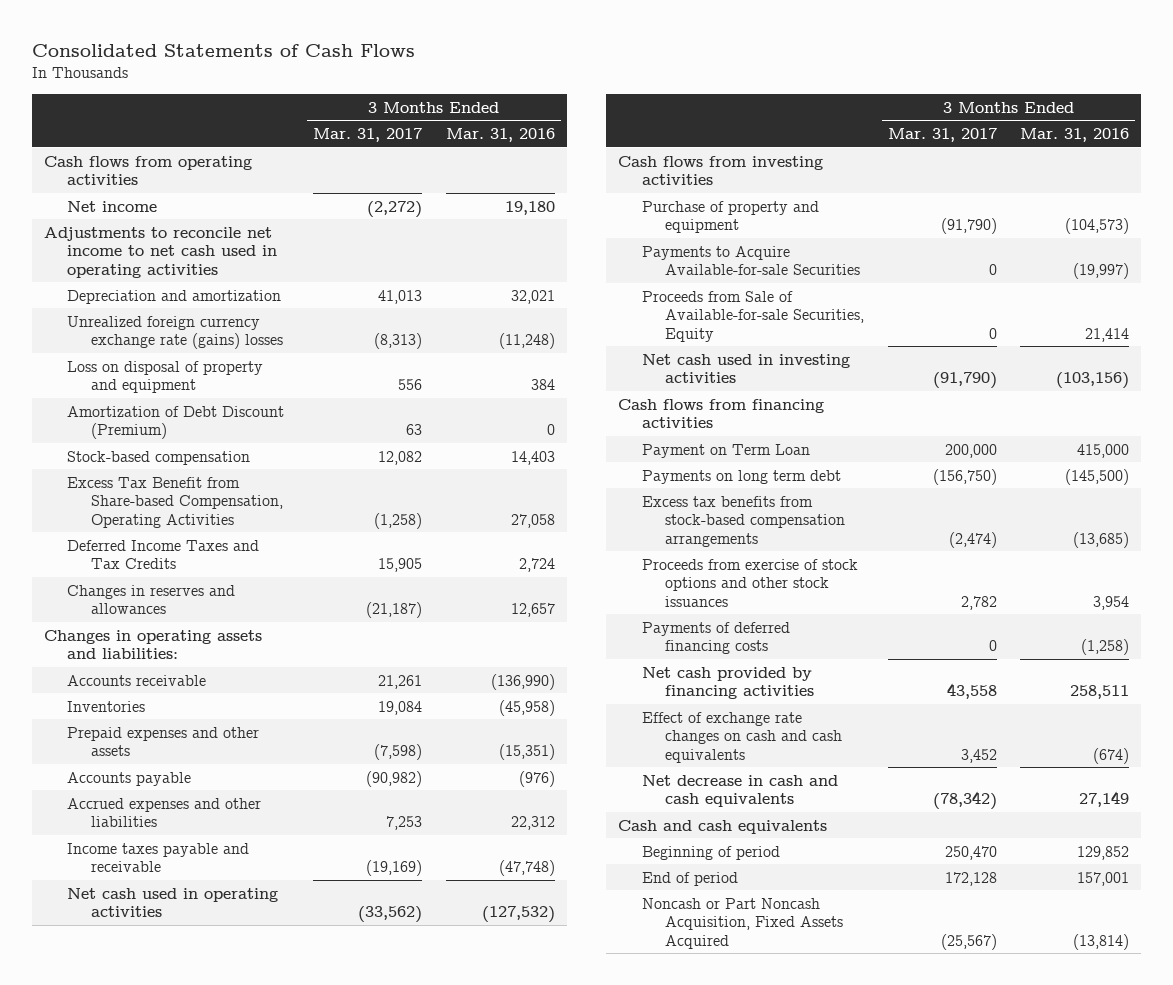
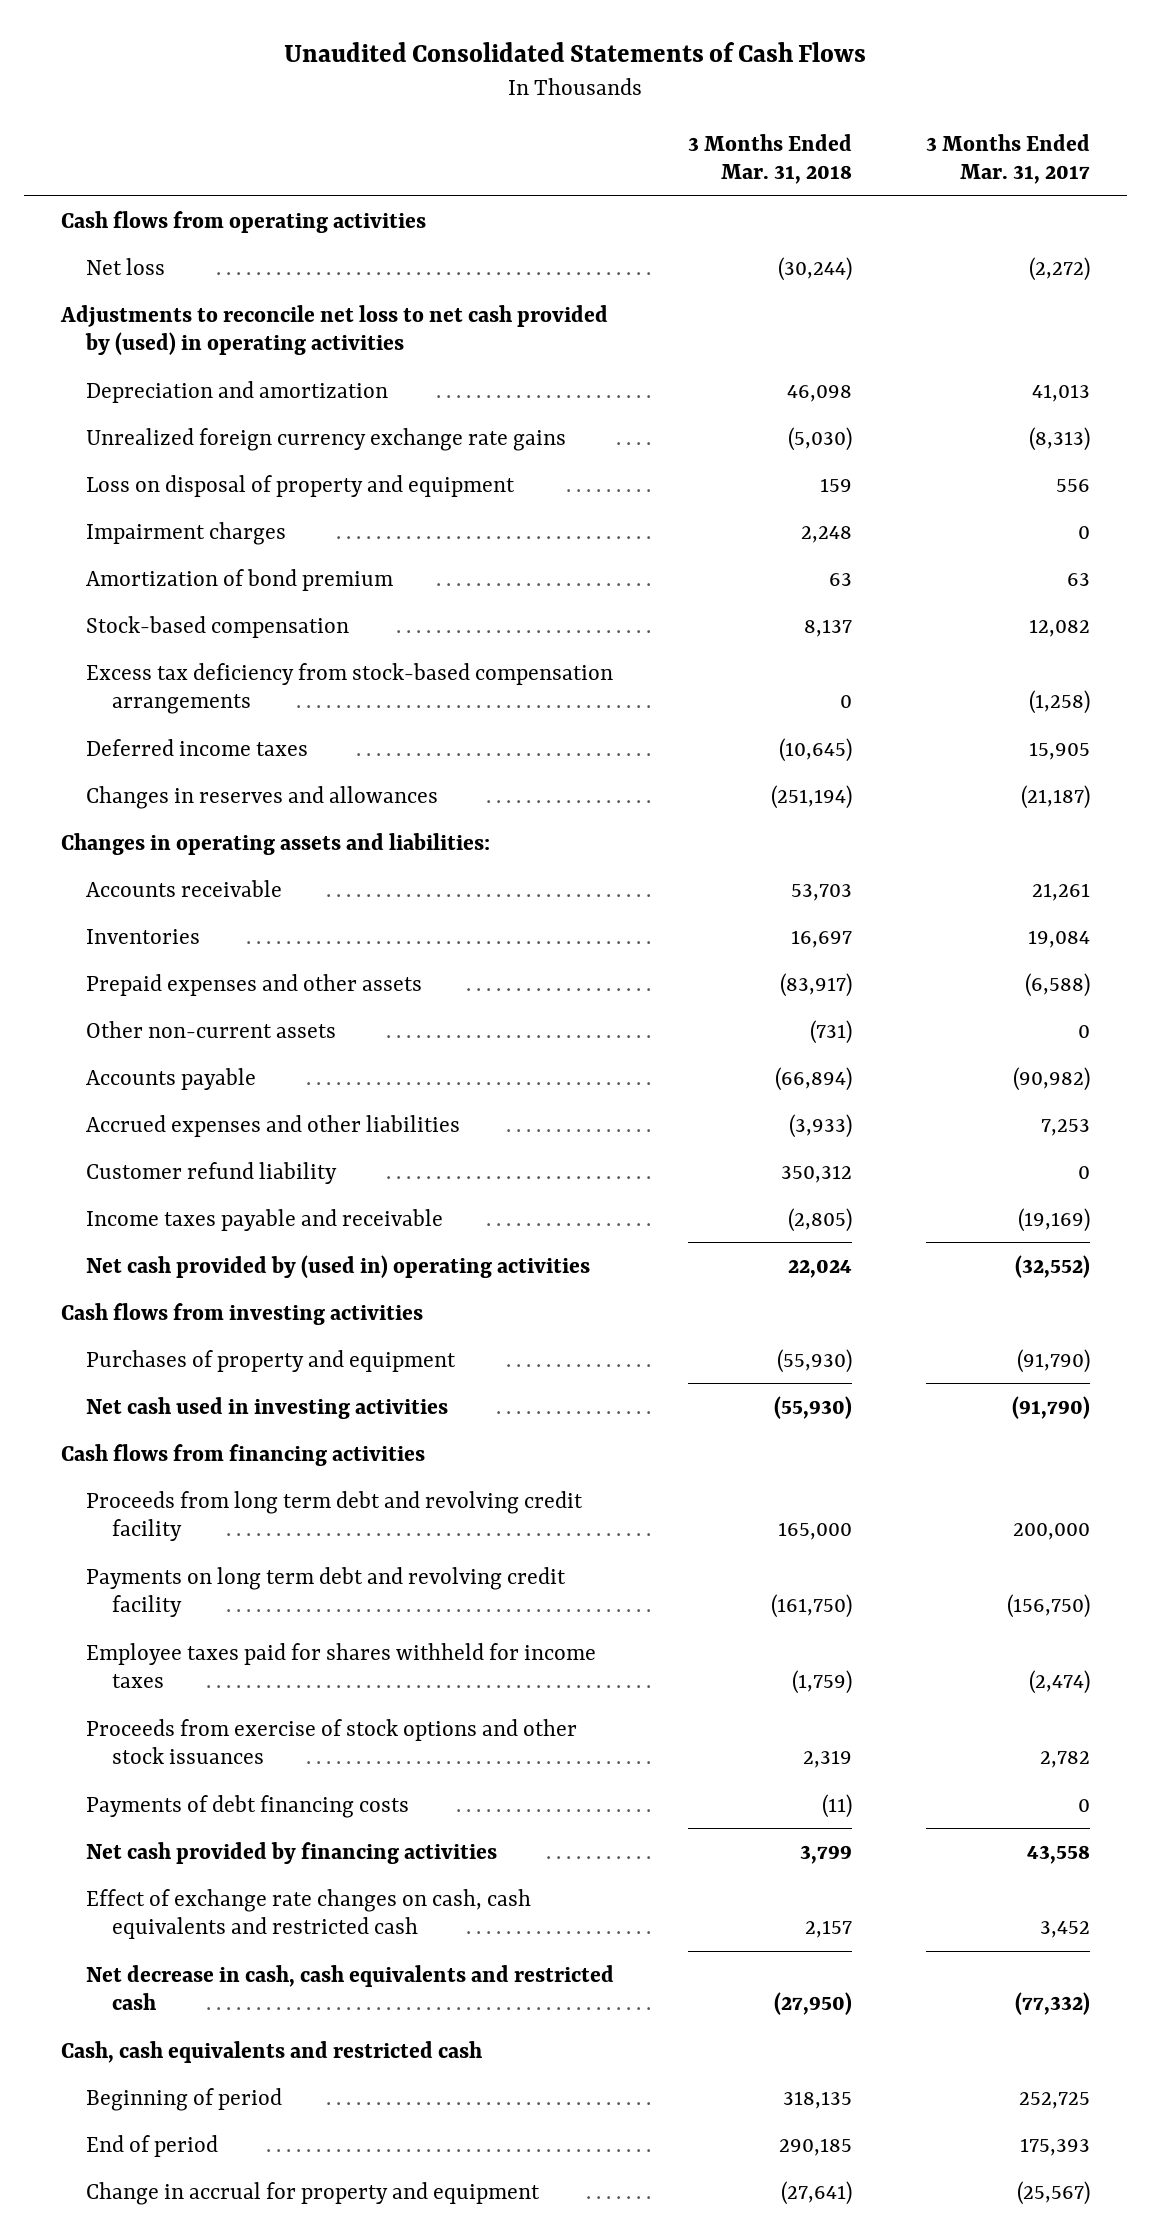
[31,43,415,57] Consolidated Statements of Cash Flows -> [284,42,867,63] Unaudited Consolidated Statements of Cash Flows
[445,127,555,142] Mar. 31, 2016 -> none
none -> [688,133,853,185] 3 Months Ended Mar. 31, 2018
[67,200,158,212] Net income -> [86,257,166,275] Net loss
[43,226,278,278] Adjustments to reconcile net income to net cash used in operating activities -> [59,304,608,356] Adjustments to reconcile net loss to net cash provided by (used) in operating activities
[67,315,283,350] Unrealized foreign currency exchange rate (gains) losses -> [86,427,567,451] Unrealized foreign currency exchange rate gains
none -> [86,521,287,545] Impairment charges
[67,405,285,440] Amortization of Debt Discount (Premium) -> [86,568,394,591] Amortization of bond premium
[67,476,283,528] Excess Tax Benefit from Share-based Compensation, Operating Activities -> [86,662,614,715] Excess tax deficiency from stock-based compensation arrangements
[67,539,260,570] Deferred Income Taxes and Tax Credits -> [86,738,309,756] Deferred income taxes
[374,744,423,761] (7,598) -> [1024,972,1090,997] (6,588)
none -> [86,1020,337,1038] Other non-current assets
none -> [86,1161,338,1184] Customer refund liability
[67,887,279,918] Net cash used in operating activities -> [86,1254,591,1278] Net cash provided by (used in) operating activities
[358,906,423,924] (33,562) -> [1014,1254,1090,1278] (32,552)
[641,245,861,276] Payments to Acquire Available-for-sale Securities -> none
[641,290,865,342] Proceeds from Sale of Available-for-sale Securities, Equity -> none
[641,200,819,234] Purchase of property and equipment -> [86,1349,457,1372] Purchases of property and equipment
[641,443,810,458] Payment on Term Loan -> [86,1490,584,1542] Proceeds from long term debt and revolving credit facility
[641,469,841,484] Payments on long term debt -> [86,1566,567,1618] Payments on long term debt and revolving credit facility
[641,495,846,547] Excess tax benefits from stock-based compensation arrangements -> [86,1642,597,1689] Employee taxes paid for shares withheld for income taxes
[641,621,790,655] Payments of deferred financing costs -> [86,1794,410,1818] Payments of debt financing costs
[641,711,843,763] Effect of exchange rate changes on cash and cash equivalents -> [86,1888,532,1940] Effect of exchange rate changes on cash, cash equivalents and restricted cash
[641,774,838,808] Net decrease in cash and cash equivalents -> [86,1964,615,2011] Net decrease in cash, cash equivalents and restricted cash
[932,791,997,811] (78,342) -> [1014,1992,1090,2016] (77,332)
[618,819,828,834] Cash and cash equivalents -> [60,2040,482,2063] Cash, cash equivalents and restricted cash
[944,845,997,860] 250,470 -> [1018,2091,1090,2109] 252,725
[944,871,997,886] 172,128 -> [1019,2137,1090,2156] 175,393
[641,897,844,949] Noncash or Part Noncash Acquisition, Fixed Assets Acquired -> [86,2181,541,2205] Change in accrual for property and equipment

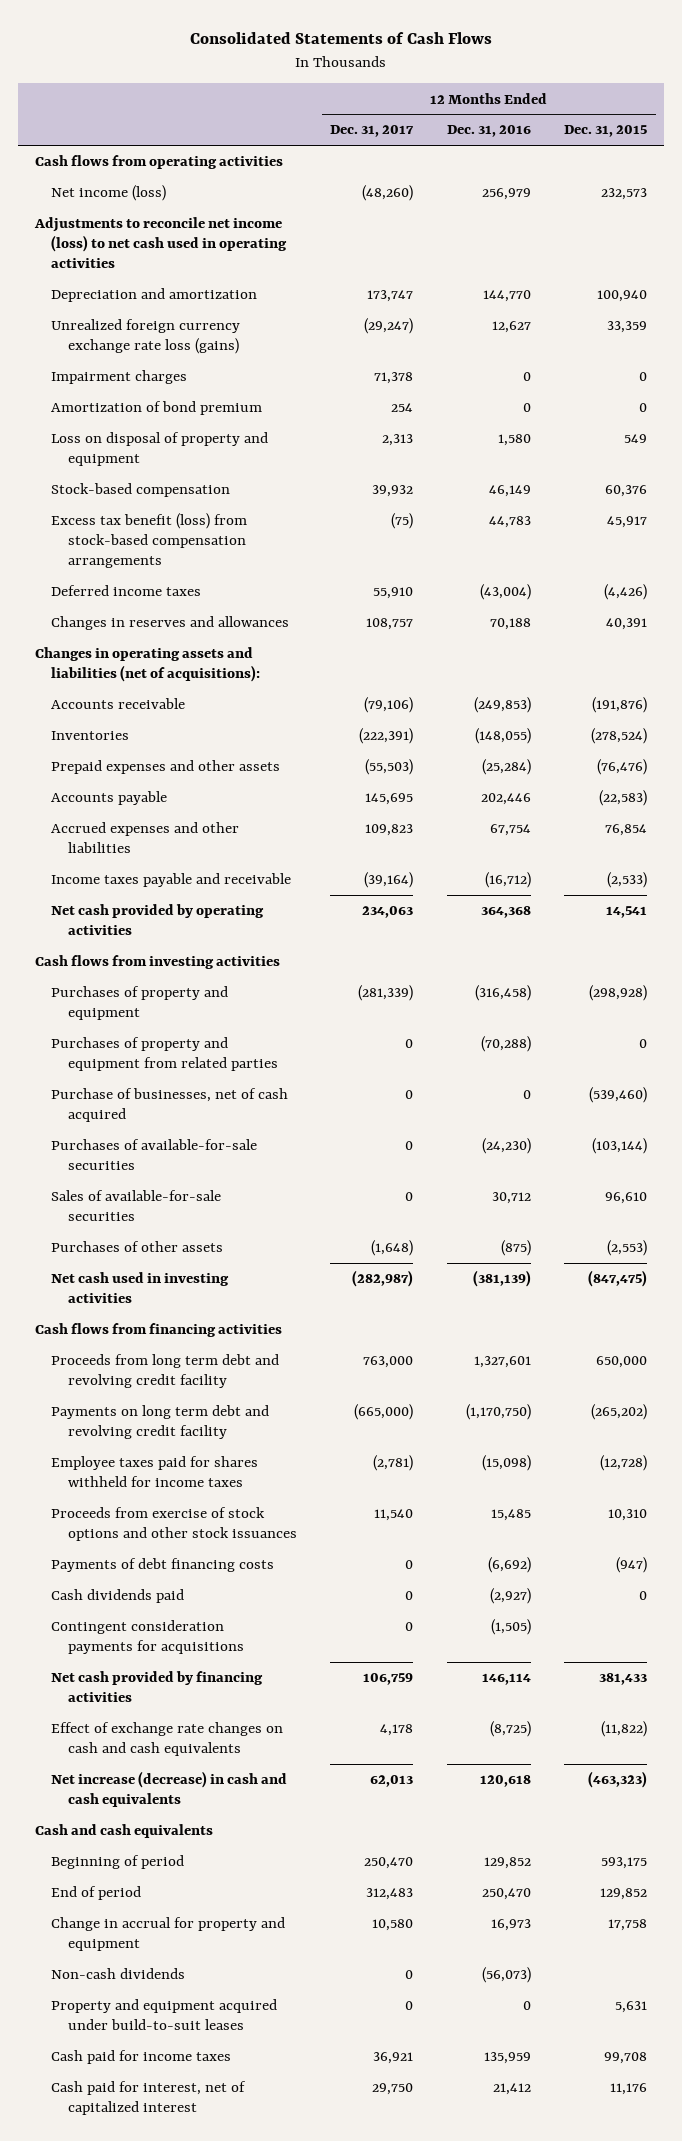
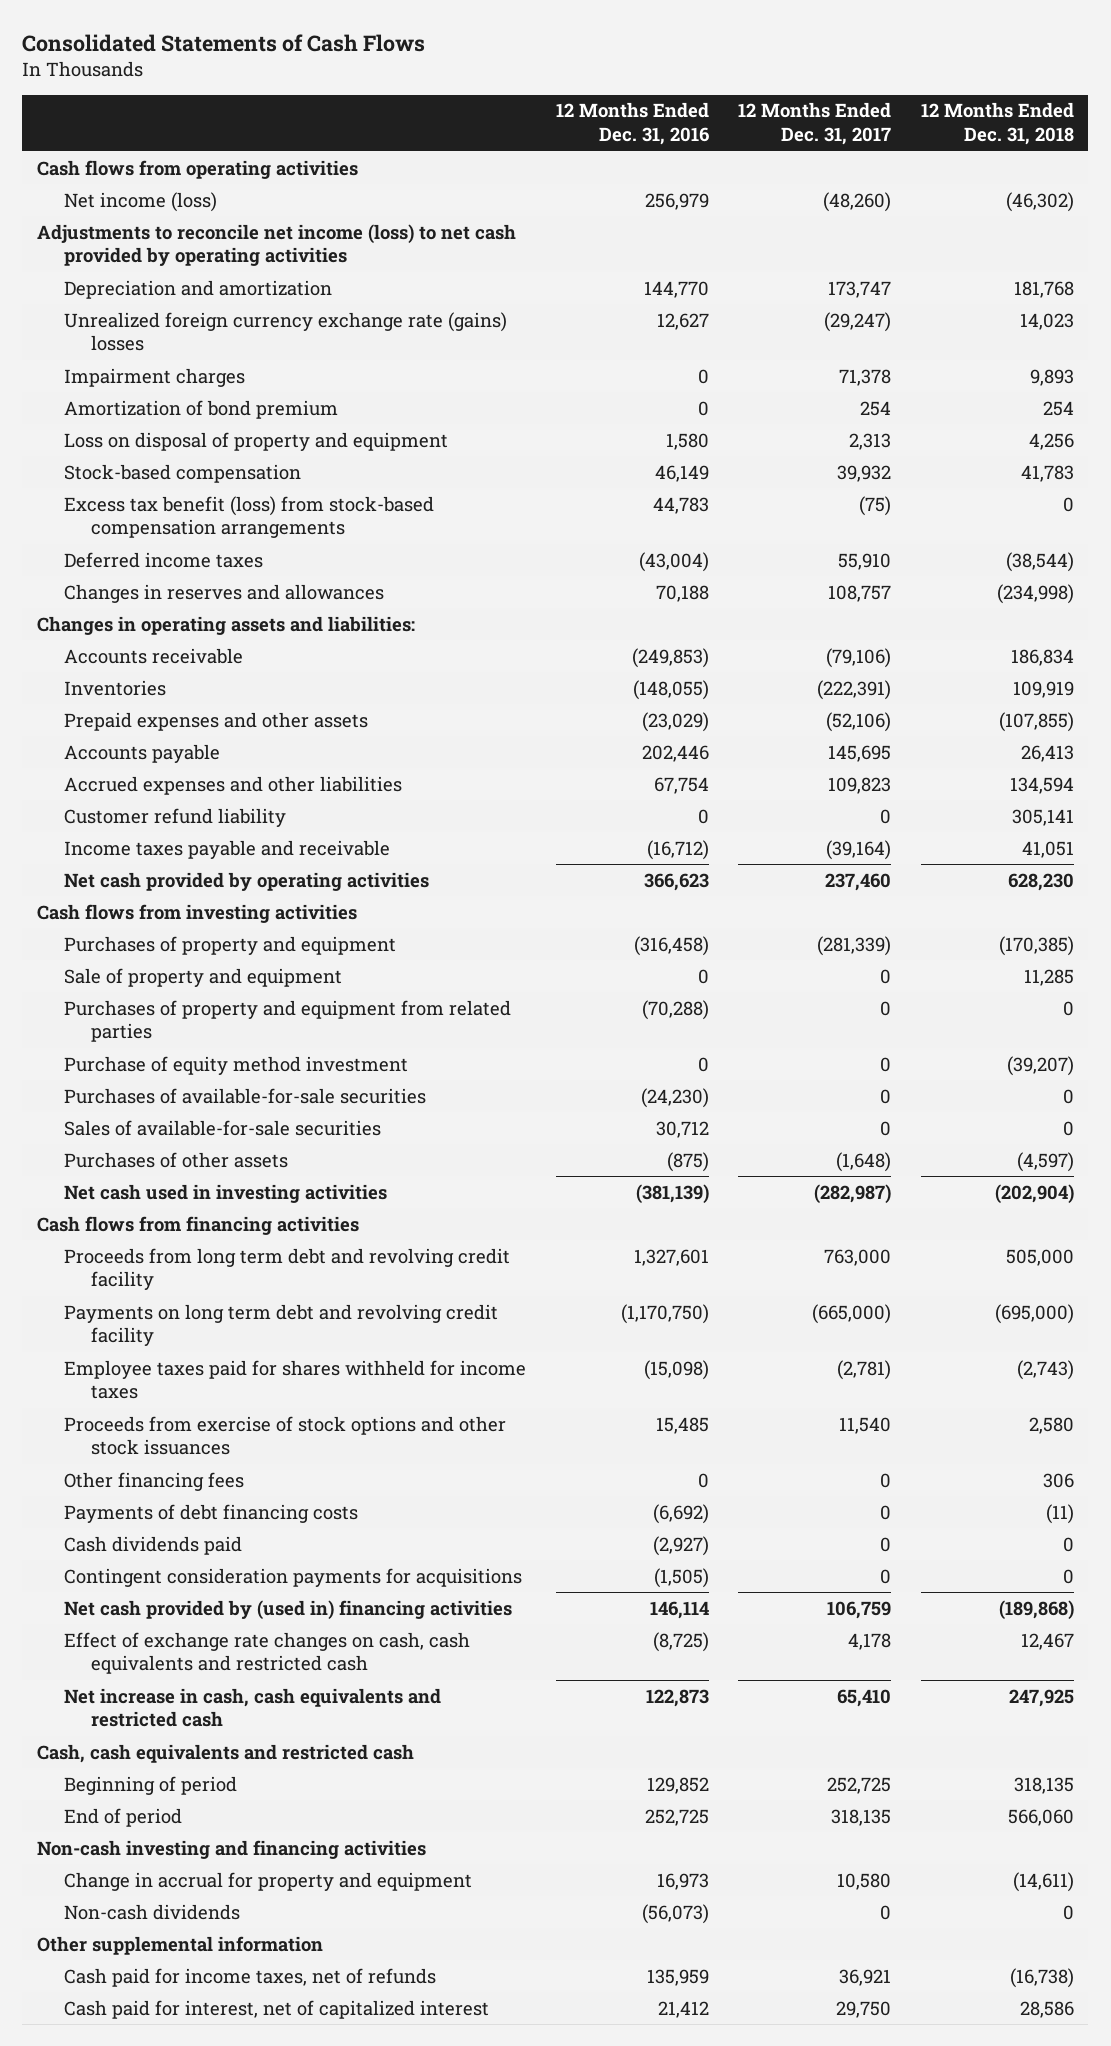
[564,125,648,138] Dec. 31, 2015 -> none
none -> [920,102,1074,146] 12 Months Ended Dec. 31, 2018
[33,217,288,269] Adjustments to reconcile net income (loss) to net cash used in operating activities -> [36,223,516,267] Adjustments to reconcile net income (loss) to net cash provided by operating activities
[51,319,241,355] Unrealized foreign currency exchange rate loss (gains) -> [64,311,508,352] Unrealized foreign currency exchange rate (gains) losses
[34,647,261,683] Changes in operating assets and liabilities (net of acquisitions): -> [36,615,415,635] Changes in operating assets and liabilities:
[365,759,414,776] (55,503) -> [826,711,892,732] (52,106)
[481,759,531,776] (25,284) -> [641,711,709,732] (23,029)
none -> [64,807,287,827] Customer refund liability
[362,906,414,919] 234,063 -> [825,872,892,891] 237,460
[480,906,531,919] 364,368 -> [643,872,709,891] 366,623
none -> [64,967,343,987] Sale of property and equipment
[51,1088,289,1123] Purchase of businesses, net of cash acquired -> none
none -> [64,1055,409,1075] Purchase of equity method investment
none -> [64,1471,245,1491] Other financing fees
[51,1671,264,1703] Net cash provided by financing activities -> [64,1599,513,1620] Net cash provided by (used in) financing activities
[51,1722,284,1757] Effect of exchange rate changes on cash and cash equivalents -> [64,1631,471,1675] Effect of exchange rate changes on cash, cash equivalents and restricted cash
[51,1771,288,1808] Net increase (decrease) in cash and cash equivalents -> [64,1687,442,1728] Net increase in cash, cash equivalents and restricted cash
[370,1775,414,1788] 62,013 -> [837,1688,892,1707] 65,410
[479,1775,531,1788] 120,618 -> [645,1688,709,1707] 122,873
[34,1824,213,1839] Cash and cash equivalents -> [36,1743,414,1763] Cash, cash equivalents and restricted cash
[364,1857,414,1870] 250,470 -> [827,1776,892,1794] 252,725
[366,1888,414,1901] 312,483 -> [831,1808,892,1826] 318,135
[481,1888,531,1901] 250,470 -> [644,1808,709,1826] 252,725
none -> [36,1839,426,1859] Non-cash investing and financing activities
[51,1999,278,2031] Property and equipment acquired under build-to-suit leases -> none
none -> [36,1935,323,1955] Other supplemental information
[51,2050,232,2065] Cash paid for income taxes -> [64,1967,437,1987] Cash paid for income taxes, net of refunds

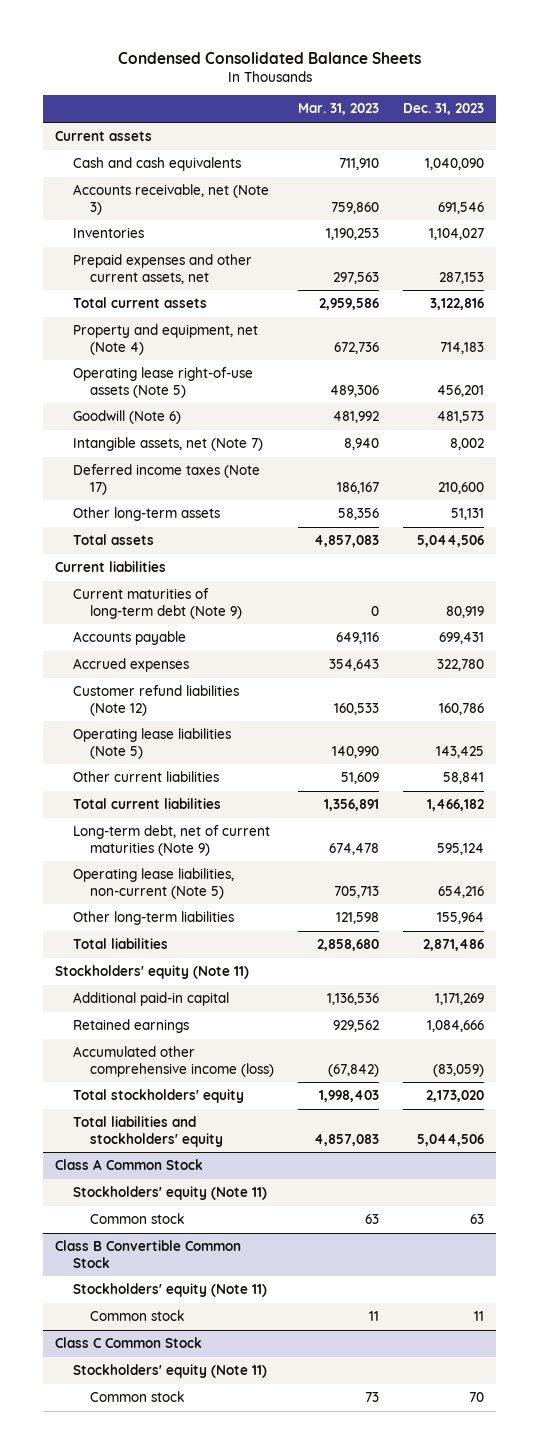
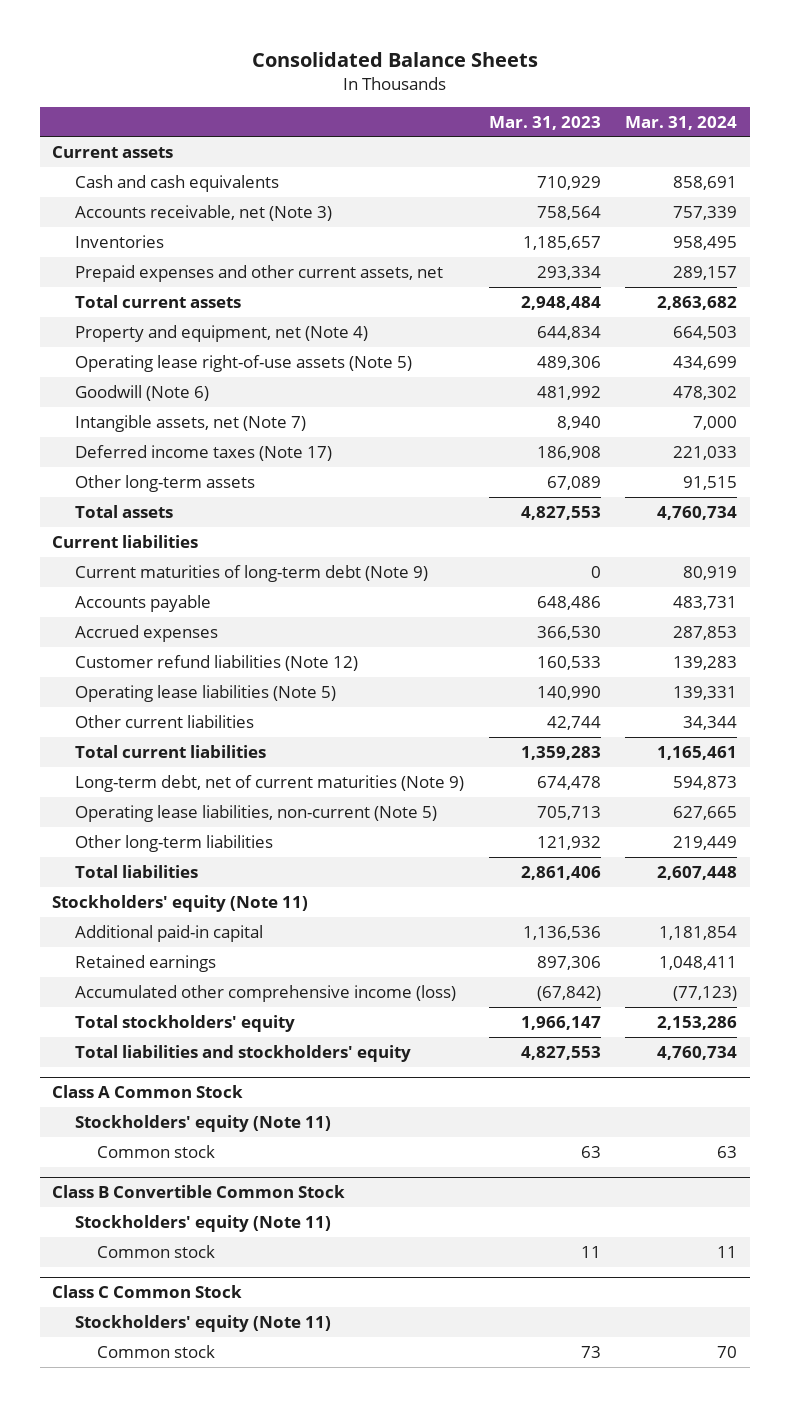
[117,51,421,64] Condensed Consolidated Balance Sheets -> [251,51,538,67] Consolidated Balance Sheets
[403,103,485,116] Dec. 31, 2023 -> none
none -> [625,115,738,130] Mar. 31, 2024
[339,158,380,171] 711,910 -> [536,175,601,190] 710,929
[331,201,380,214] 759,860 -> [536,205,601,220] 758,564
[326,228,380,241] 1,190,253 -> [522,235,601,250] 1,185,657
[333,271,380,284] 297,563 -> [536,265,601,280] 293,334
[319,298,380,311] 2,959,586 -> [520,295,601,310] 2,948,484
[334,341,380,354] 672,736 -> [536,325,601,340] 644,834
[337,481,380,494] 186,167 -> [536,445,601,460] 186,908
[338,508,380,521] 58,356 -> [546,475,601,490] 67,089
[314,535,380,548] 4,857,083 -> [520,505,601,520] 4,827,553
[336,632,380,645] 649,116 -> [536,595,601,610] 648,486
[329,659,380,672] 354,643 -> [536,625,601,640] 366,530
[341,772,380,785] 51,609 -> [546,715,601,730] 42,744
[324,799,380,812] 1,356,891 -> [520,745,601,760] 1,359,283
[336,912,380,925] 121,598 -> [536,835,601,850] 121,932
[317,939,380,952] 2,858,680 -> [520,865,601,880] 2,861,406
[333,1020,380,1033] 929,562 -> [536,955,601,970] 897,306
[319,1090,380,1103] 1,998,403 -> [520,1015,601,1030] 1,966,147
[314,1133,380,1146] 4,857,083 -> [520,1045,601,1060] 4,827,553

